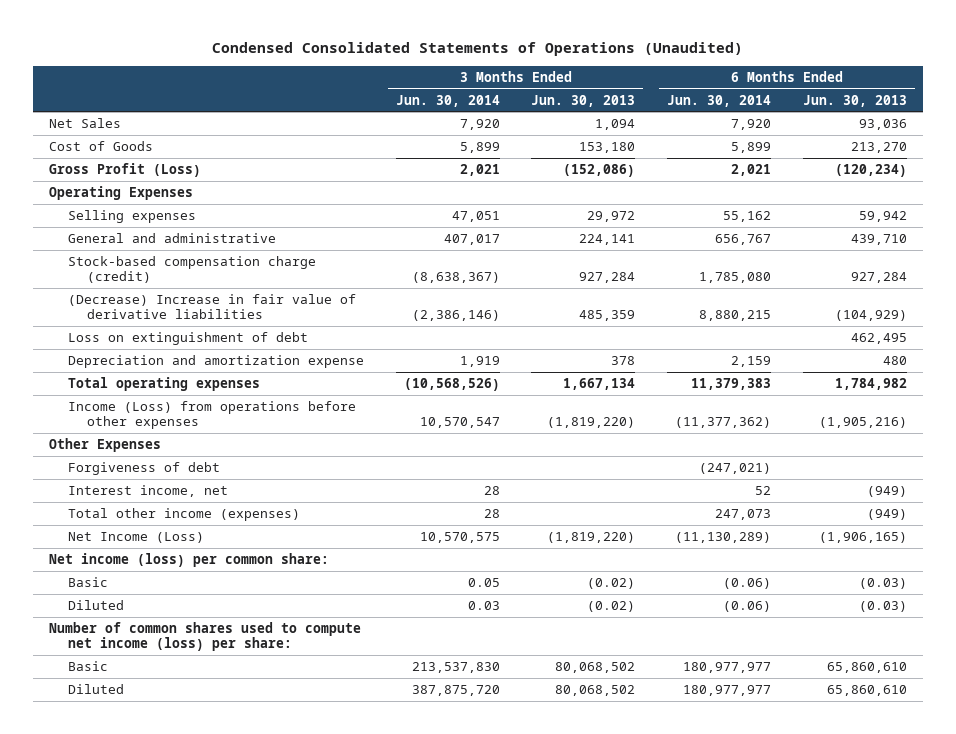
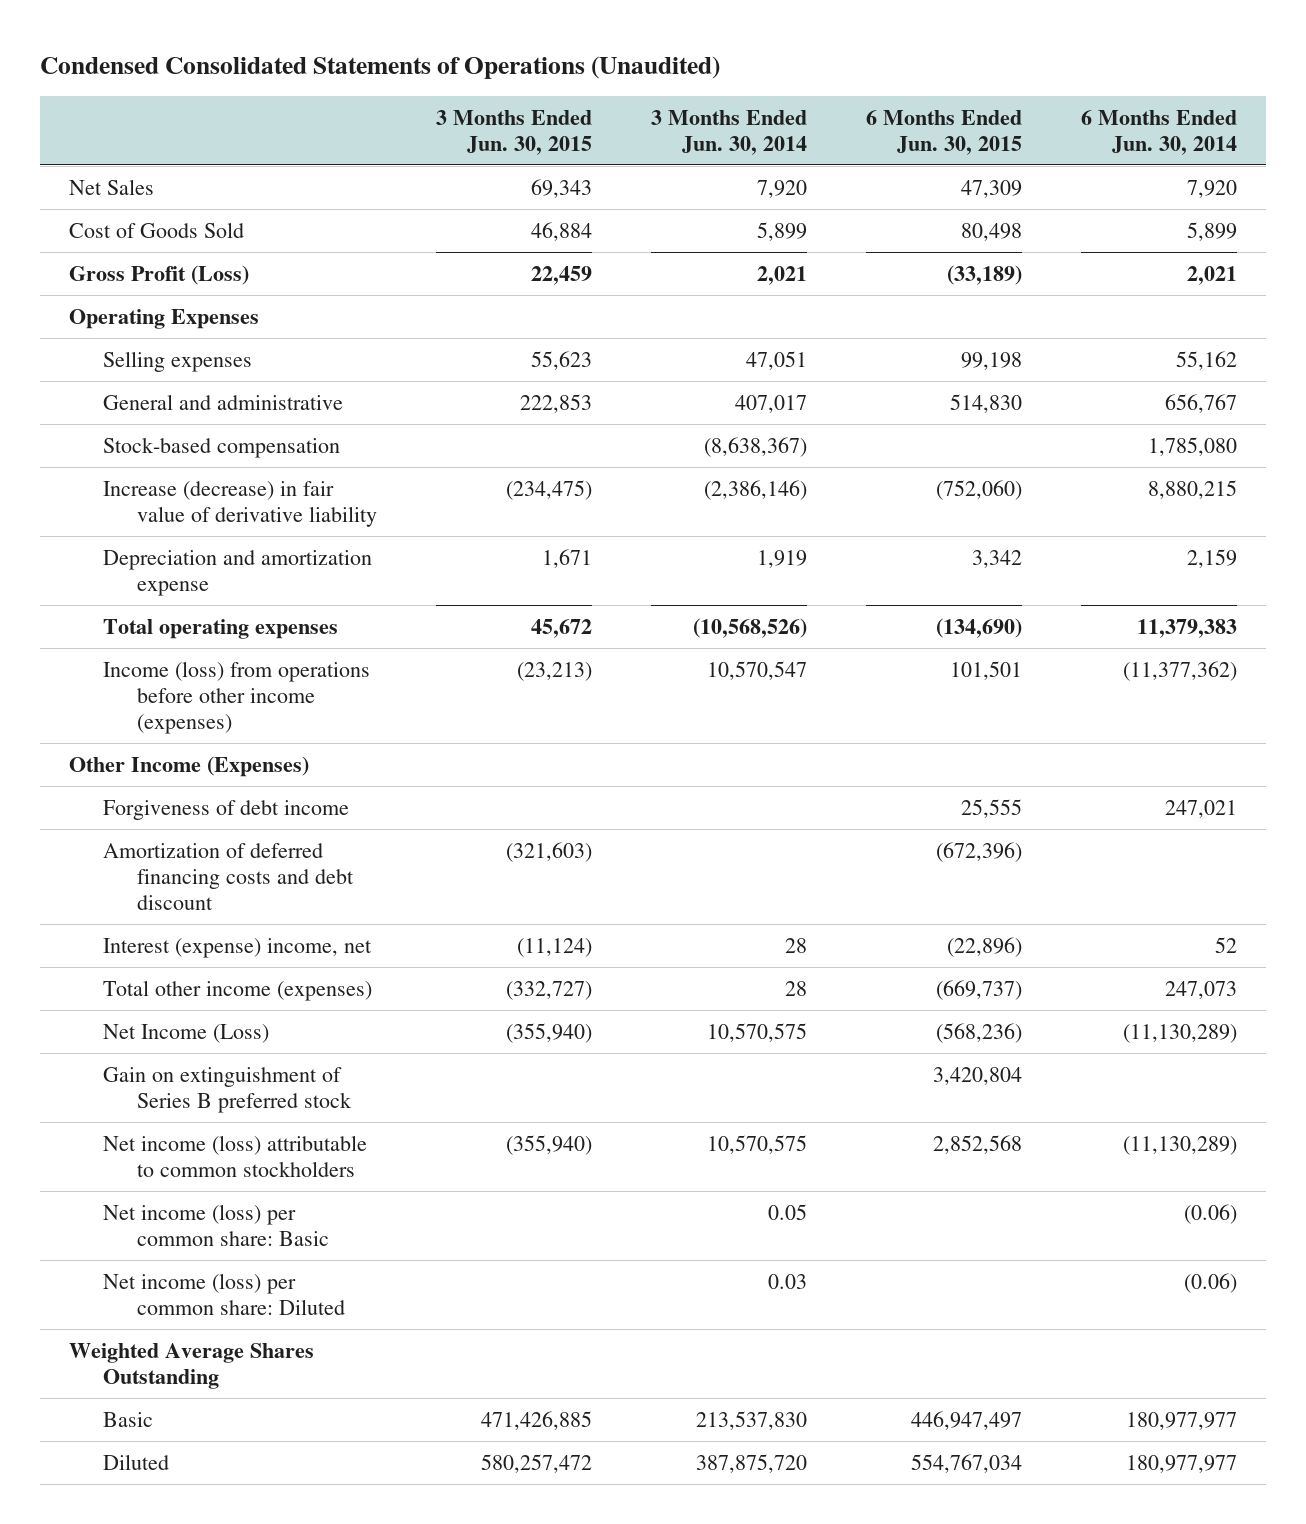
[531,94,636,107] Jun. 30, 2013 -> none
[802,94,907,107] Jun. 30, 2013 -> none
none -> [435,109,592,155] 3 Months Ended Jun. 30, 2015
none -> [865,109,1022,155] 6 Months Ended Jun. 30, 2015
[49,140,154,151] Cost of Goods -> [69,221,245,238] Cost of Goods Sold
[68,331,309,345] Loss on extinguishment of debt -> none
[68,255,317,283] Stock-based compensation charge (credit) -> [103,436,341,458] Stock-based compensation
[68,293,357,319] (Decrease) Increase in fair value of derivative liabilities -> [103,480,378,527] Increase (decrease) in fair value of derivative liability
[68,400,357,429] Income (Loss) from operations before other expenses -> [103,660,371,735] Income (loss) from operations before other income (expenses)
[49,437,162,452] Other Expenses -> [69,755,310,777] Other Income (Expenses)
[68,461,221,475] Forgiveness of debt -> [103,799,350,820] Forgiveness of debt income
[699,462,772,474] (247,021) -> [1164,799,1237,818] 247,021
none -> [103,842,355,911] Amortization of deferred financing costs and debt discount
[68,484,229,497] Interest income, net -> [103,937,373,958] Interest (expense) income, net
[49,552,330,567] Net income (loss) per common share: -> none
none -> [103,1066,353,1113] Gain on extinguishment of Series B preferred stock
none -> [103,1134,368,1177] Net income (loss) attributable to common stockholders
[68,576,109,587] Basic -> [103,1203,330,1246] Net income (loss) per common share: Basic
[68,599,125,610] Diluted -> [103,1272,346,1315] Net income (loss) per common share: Diluted
[49,621,362,651] Number of common shares used to compute net income (loss) per share: -> [69,1342,315,1389] Weighted Average Shares Outstanding

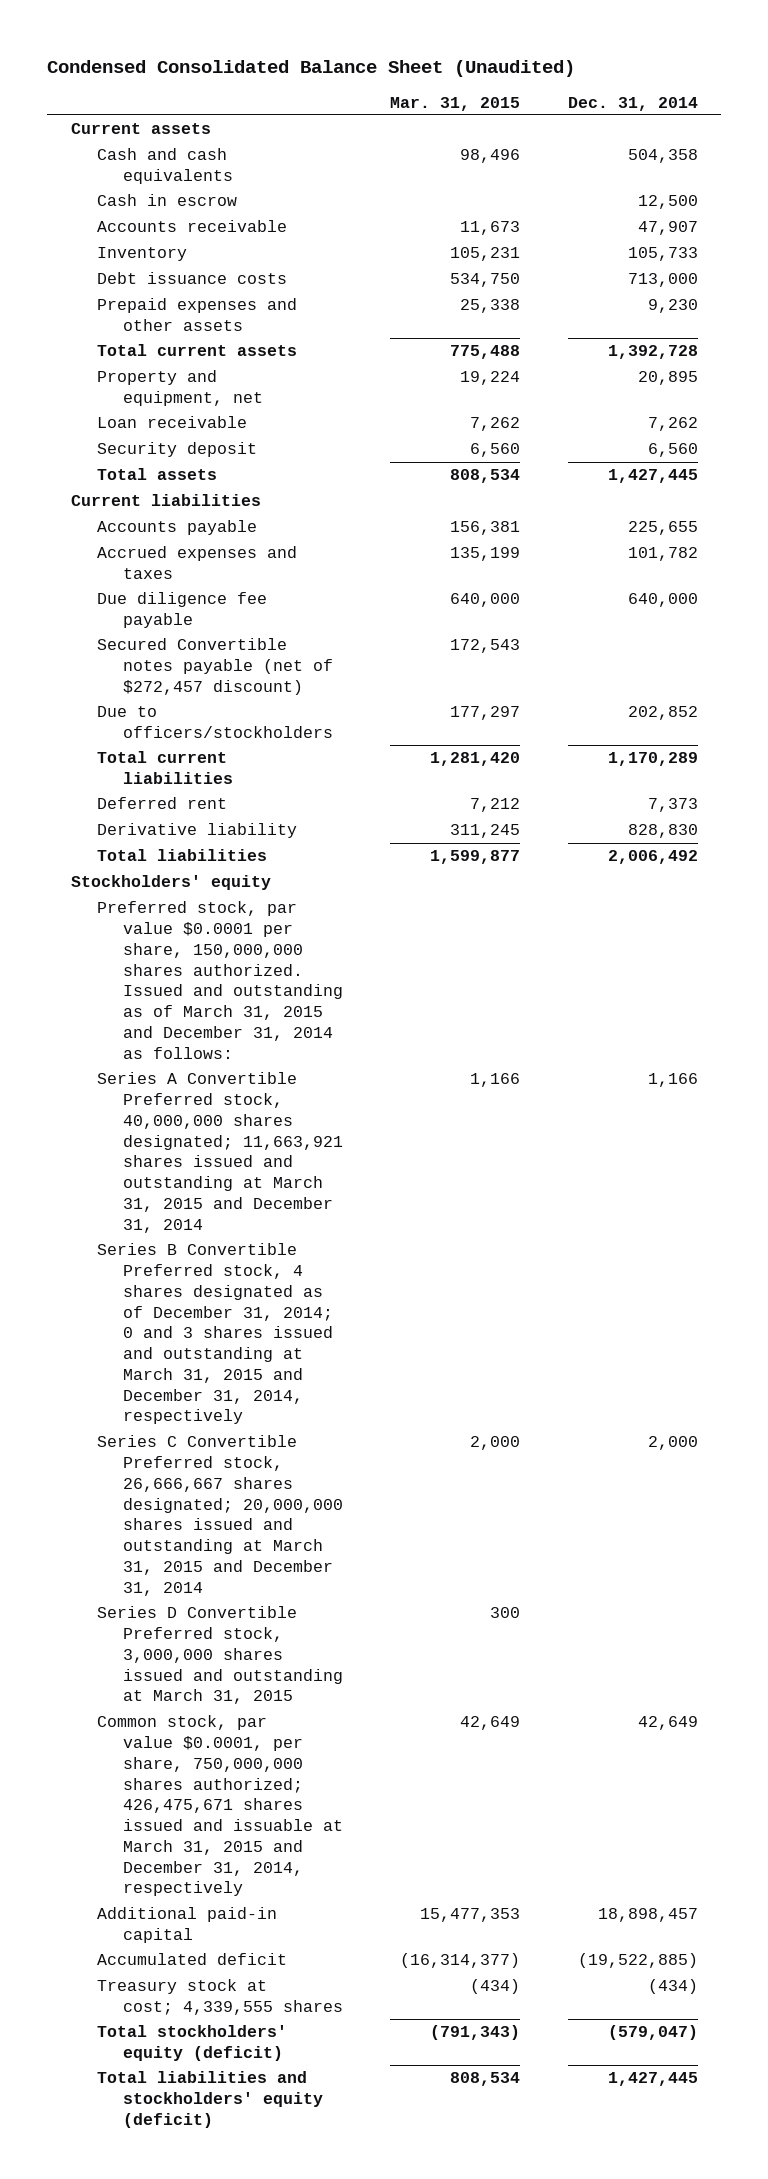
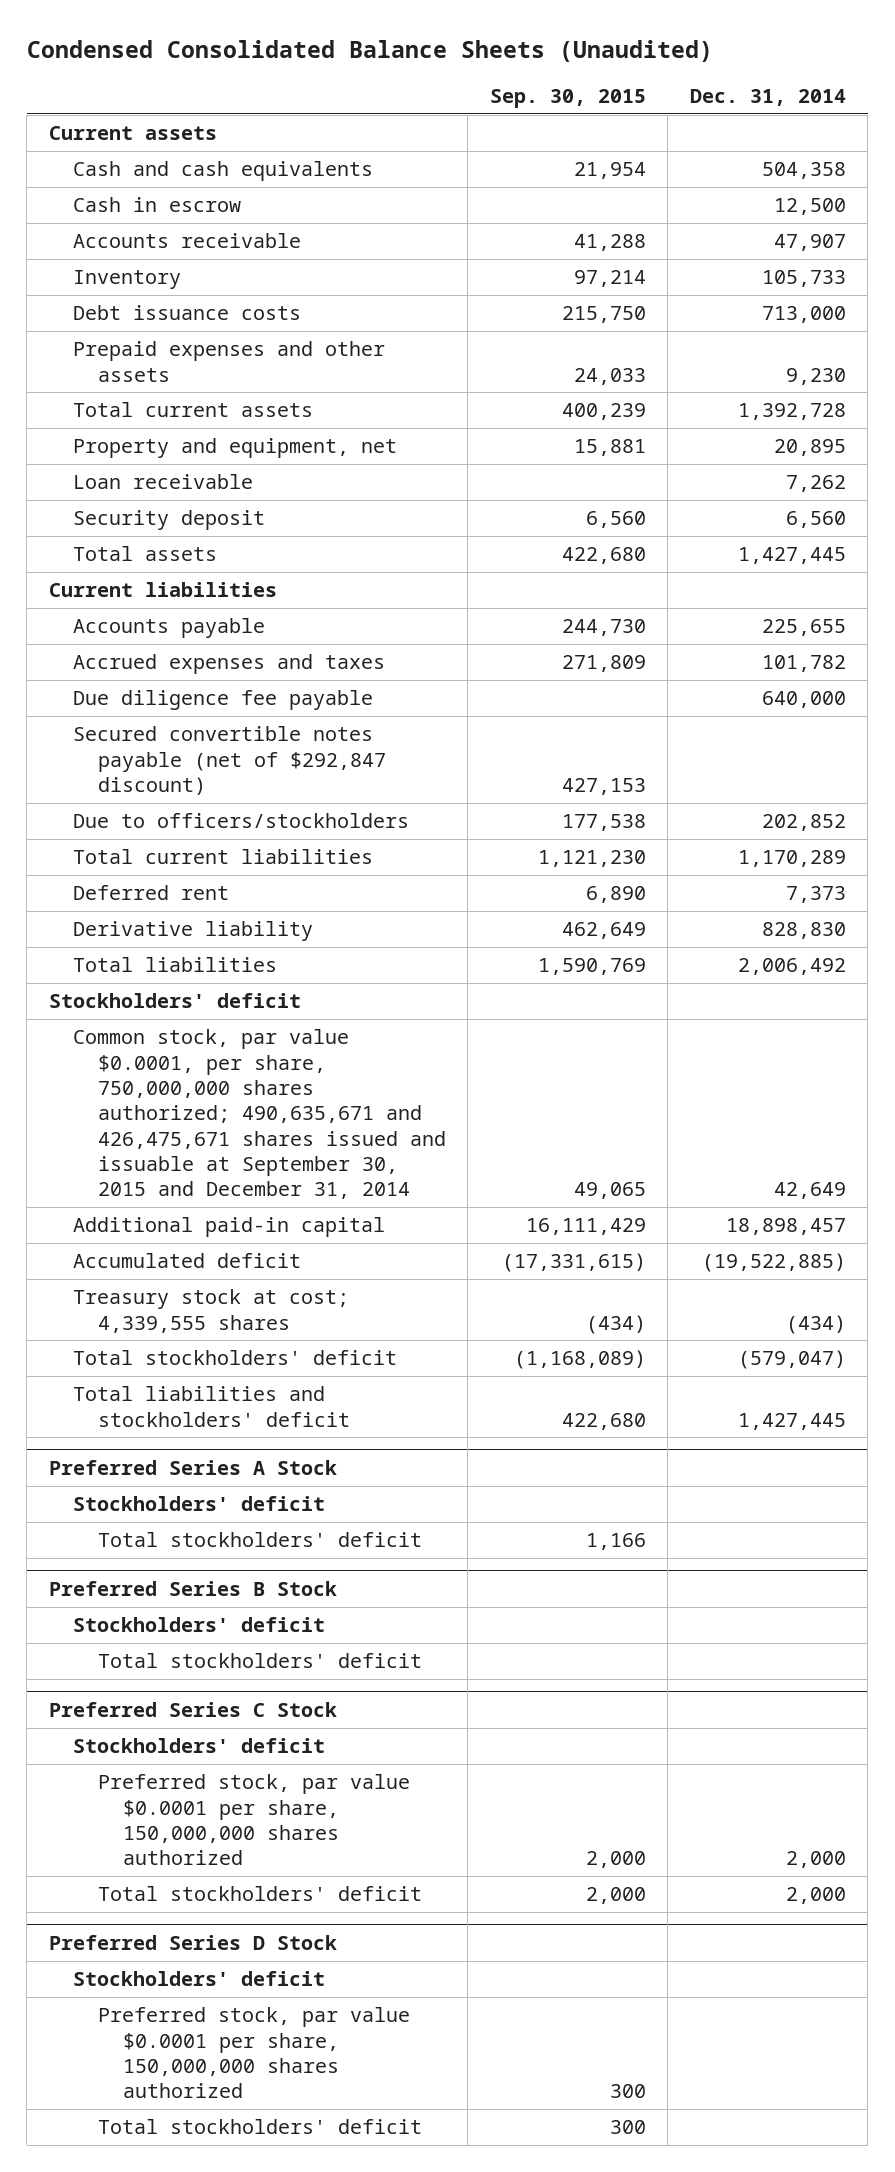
[46,59,575,77] Condensed Consolidated Balance Sheet (Unaudited) -> [26,39,713,62] Condensed Consolidated Balance Sheets (Unaudited)
[390,96,521,111] Mar. 31, 2015 -> none
none -> [489,89,646,109] Sep. 30, 2015
[96,638,333,695] Secured Convertible notes payable (net of $272,457 discount) -> [73,726,386,795] Secured convertible notes payable (net of $292,847 discount)
[96,901,343,1059] Preferred stock, par value $0.0001 per share, 150,000,000 shares authorized. Issued and outstanding as of March 31, 2015 and December 31, 2014 as follows: -> none
[96,1072,343,1233] Series A Convertible Preferred stock, 40,000,000 shares designated; 11,663,921 shares issued and outstanding at March 31, 2015 and December 31, 2014 -> none
[96,1243,333,1425] Series B Convertible Preferred stock, 4 shares designated as of December 31, 2014; 0 and 3 shares issued and outstanding at March 31, 2015 and December 31, 2014, respectively -> none
[96,1435,343,1596] Series C Convertible Preferred stock, 26,666,667 shares designated; 20,000,000 shares issued and outstanding at March 31, 2015 and December 31, 2014 -> none
[96,1606,343,1705] Series D Convertible Preferred stock, 3,000,000 shares issued and outstanding at March 31, 2015 -> none
[70,875,271,891] Stockholders' equity -> [48,993,301,1009] Stockholders' deficit
[96,1715,343,1897] Common stock, par value $0.0001, per share, 750,000,000 shares authorized; 426,475,671 shares issued and issuable at March 31, 2015 and December 31, 2014, respectively -> [73,1029,446,1200] Common stock, par value $0.0001, per share, 750,000,000 shares authorized; 490,635,671 and 426,475,671 shares issued and issuable at September 30, 2015 and December 31, 2014
[96,2025,287,2062] Total stockholders' equity (deficit) -> [73,1350,398,1366] Total stockholders' deficit
[96,2071,323,2128] Total liabilities and stockholders' equity (deficit) -> [73,1386,350,1427] Total liabilities and stockholders' deficit
none -> [48,1459,337,1475] Preferred Series A Stock
none -> [73,1496,326,1512] Stockholders' deficit
none -> [97,1532,422,1548] Total stockholders' deficit
none -> [48,1580,337,1596] Preferred Series B Stock
none -> [73,1617,326,1633] Stockholders' deficit
none -> [97,1653,422,1669] Total stockholders' deficit
none -> [48,1701,337,1717] Preferred Series C Stock
none -> [73,1738,326,1754] Stockholders' deficit
none -> [97,1774,410,1866] Preferred stock, par value $0.0001 per share, 150,000,000 shares authorized
none -> [97,1886,422,1902] Total stockholders' deficit
none -> [48,1934,337,1950] Preferred Series D Stock
none -> [73,1971,326,1987] Stockholders' deficit
none -> [97,2007,410,2099] Preferred stock, par value $0.0001 per share, 150,000,000 shares authorized
none -> [97,2119,422,2135] Total stockholders' deficit

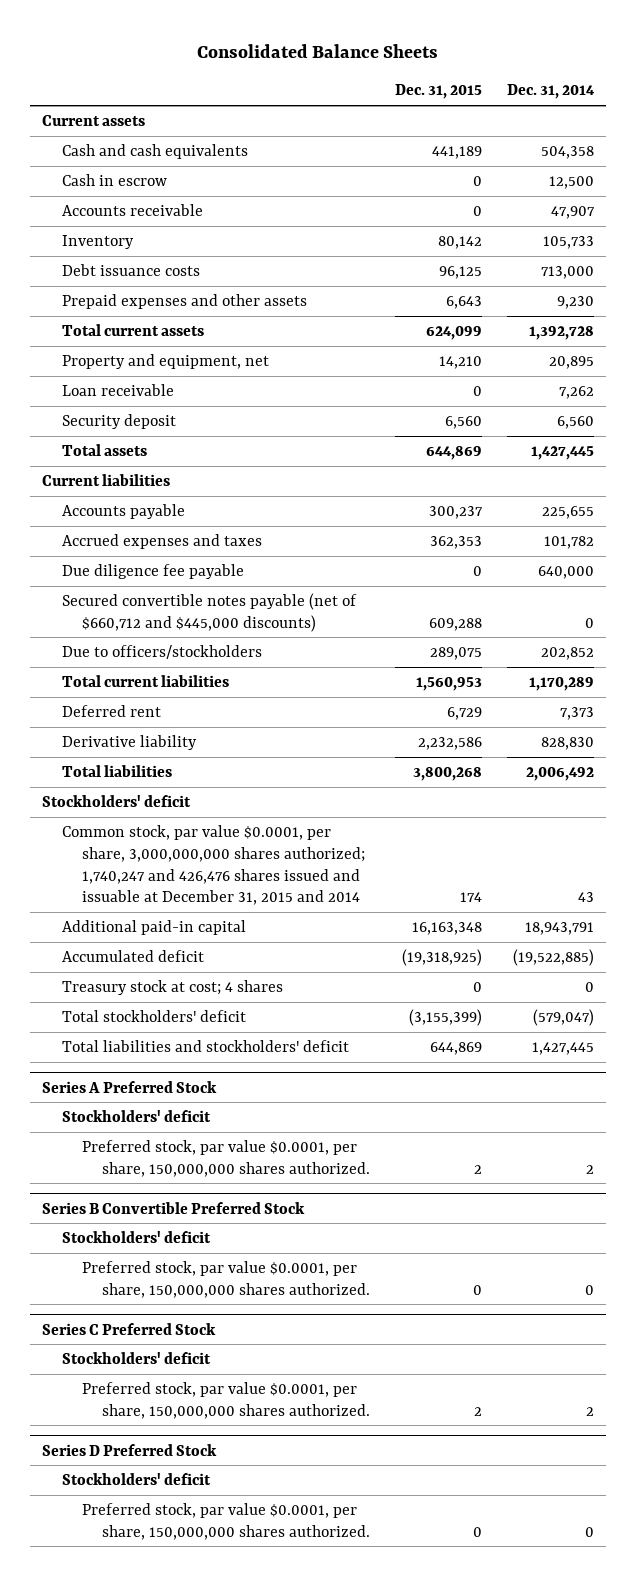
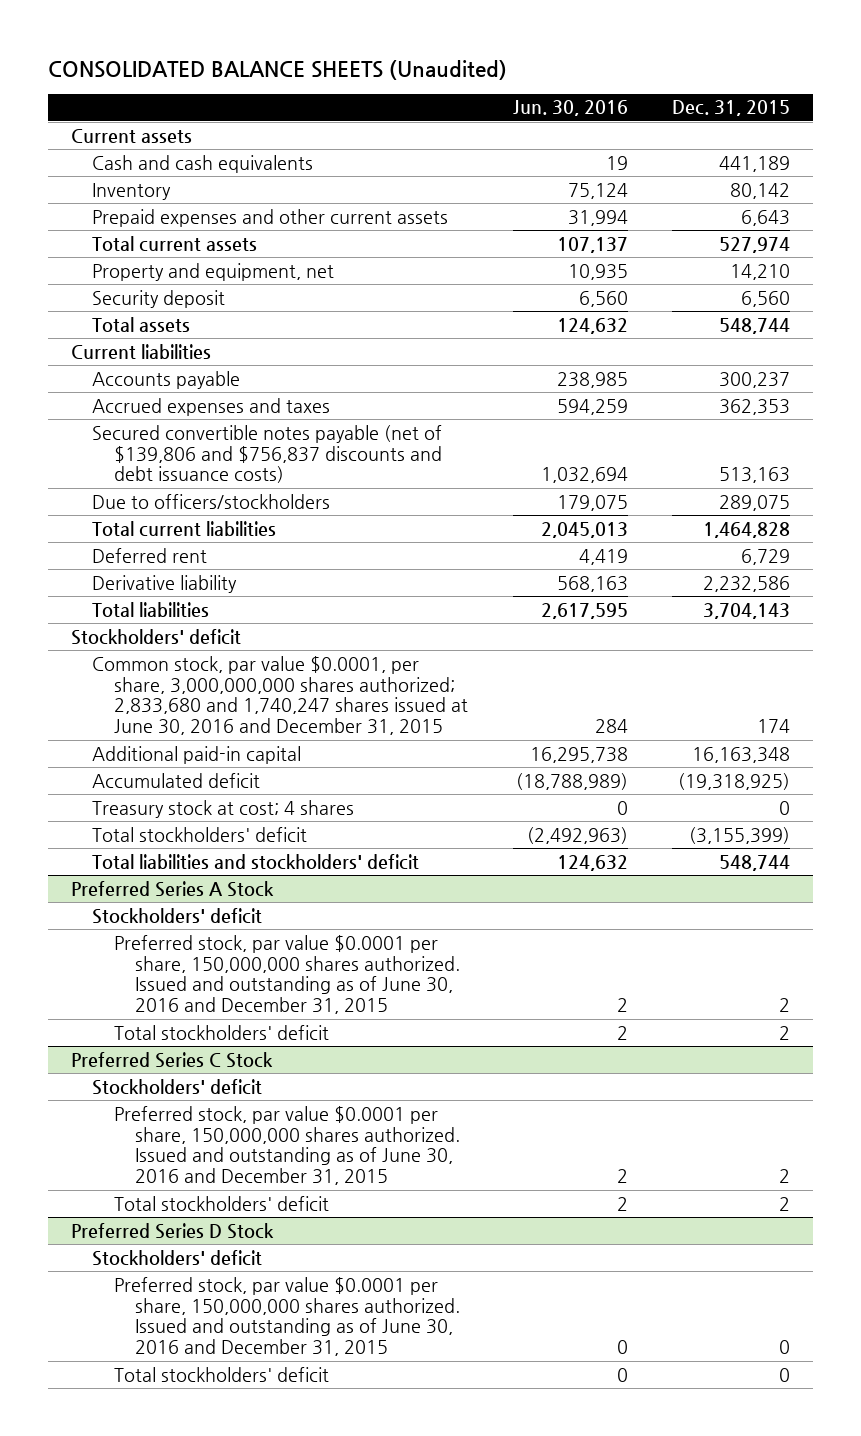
[196,43,438,58] Consolidated Balance Sheets -> [48,59,508,80] CONSOLIDATED BALANCE SHEETS (Unaudited)
[506,84,595,100] Dec. 31, 2014 -> none
none -> [512,100,628,117] Jun. 30, 2016
[62,173,168,186] Cash in escrow -> none
[62,203,204,216] Accounts receivable -> none
[62,263,201,276] Debt issuance costs -> none
[62,293,308,309] Prepaid expenses and other assets -> [92,208,449,227] Prepaid expenses and other current assets
[425,325,482,340] 624,099 -> [719,236,791,253] 527,974
[62,383,175,396] Loan receivable -> none
[425,445,482,460] 644,869 -> [719,317,791,334] 548,744
[62,563,245,579] Due diligence fee payable -> none
[62,592,358,632] Secured convertible notes payable (net of $660,712 and $445,000 discounts) -> none
none -> [92,424,443,484] Secured convertible notes payable (net of $139,806 and $756,837 discounts and debt issuance costs)
[415,676,482,691] 1,560,953 -> [703,521,791,538] 1,464,828
[412,766,482,781] 3,800,268 -> [703,602,791,619] 3,704,143
[62,824,366,906] Common stock, par value $0.0001, per share, 3,000,000,000 shares authorized; 1,740,247 and 426,476 shares issued and issuable at December 31, 2015 and 2014 -> [92,655,468,736] Common stock, par value $0.0001, per share, 3,000,000,000 shares authorized; 2,833,680 and 1,740,247 shares issued at June 30, 2016 and December 31, 2015
[62,1109,212,1122] Stockholders' deficit -> none
[82,1139,371,1177] Preferred stock, par value $0.0001, per share, 150,000,000 shares authorized. -> none
[41,1201,305,1214] Series B Convertible Preferred Stock -> none
[429,1041,482,1055] 644,869 -> [719,854,791,871] 548,744
[41,1080,217,1093] Series A Preferred Stock -> [70,880,274,897] Preferred Series A Stock
[82,1260,371,1298] Preferred stock, par value $0.0001, per share, 150,000,000 shares authorized. -> [113,934,461,1015] Preferred stock, par value $0.0001 per share, 150,000,000 shares authorized. Issued and outstanding as of June 30, 2016 and December 31, 2015
[472,1284,482,1295] 0 -> [779,998,791,1013] 2
none -> [113,1024,329,1040] Total stockholders' deficit
[41,1322,216,1335] Series C Preferred Stock -> [70,1051,273,1068] Preferred Series C Stock
[82,1381,371,1419] Preferred stock, par value $0.0001, per share, 150,000,000 shares authorized. -> [113,1105,461,1186] Preferred stock, par value $0.0001 per share, 150,000,000 shares authorized. Issued and outstanding as of June 30, 2016 and December 31, 2015
none -> [113,1195,329,1211] Total stockholders' deficit
[41,1443,217,1456] Series D Preferred Stock -> [70,1222,274,1239] Preferred Series D Stock
[82,1502,371,1540] Preferred stock, par value $0.0001, per share, 150,000,000 shares authorized. -> [113,1276,461,1357] Preferred stock, par value $0.0001 per share, 150,000,000 shares authorized. Issued and outstanding as of June 30, 2016 and December 31, 2015
none -> [113,1366,329,1382] Total stockholders' deficit

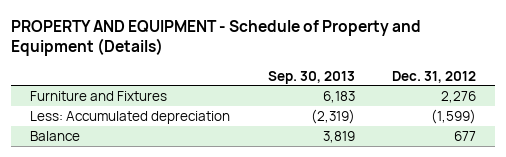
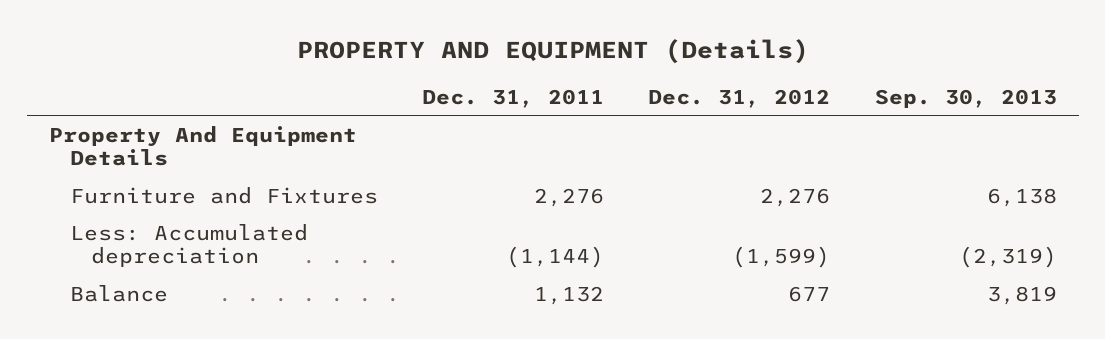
[10,19,421,57] PROPERTY AND EQUIPMENT - Schedule of Property and Equipment (Details) -> [296,38,809,64] PROPERTY AND EQUIPMENT (Details)
none -> [421,88,604,108] Dec. 31, 2011
none -> [48,125,357,167] Property And Equipment Details
[322,90,355,103] 6,183 -> [986,187,1057,207] 6,138

